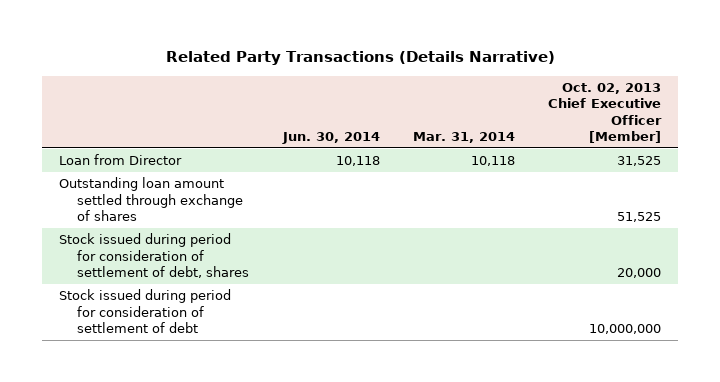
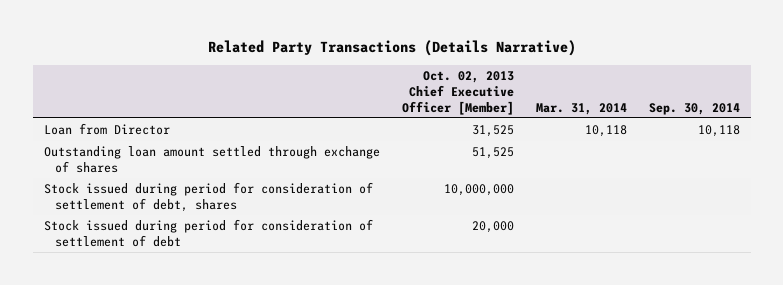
[281,132,380,145] Jun. 30, 2014 -> none
none -> [648,102,740,115] Sep. 30, 2014
[617,268,662,279] 20,000 -> [443,184,514,197] 10,000,000
[589,324,662,335] 10,000,000 -> [471,221,514,234] 20,000

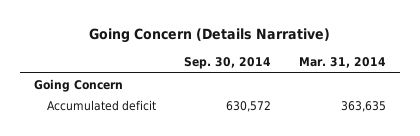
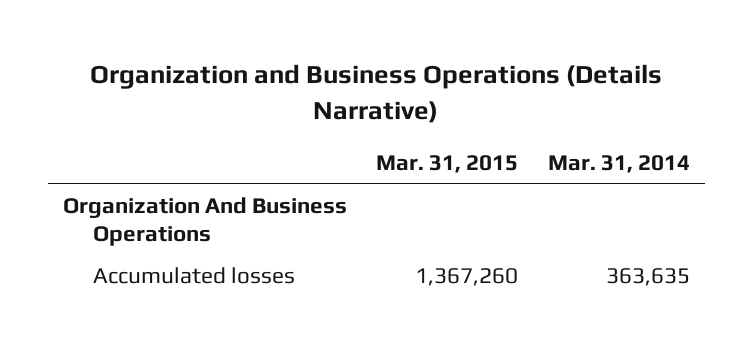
[89,28,331,44] Going Concern (Details Narrative) -> [90,64,663,123] Organization and Business Operations (Details Narrative)
[184,57,272,70] Sep. 30, 2014 -> none
none -> [376,154,519,173] Mar. 31, 2015
[34,79,124,93] Going Concern -> none
none -> [62,197,347,246] Organization And Business Operations
[47,100,157,112] Accumulated deficit -> [92,267,295,285] Accumulated losses

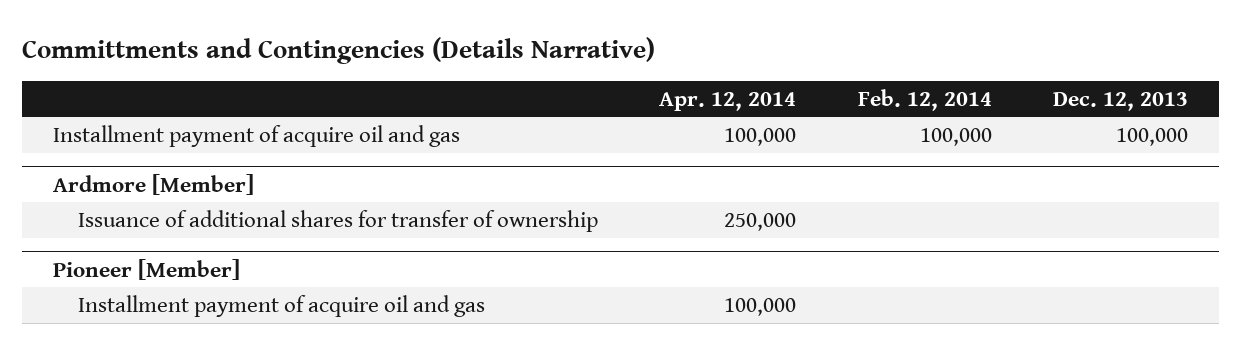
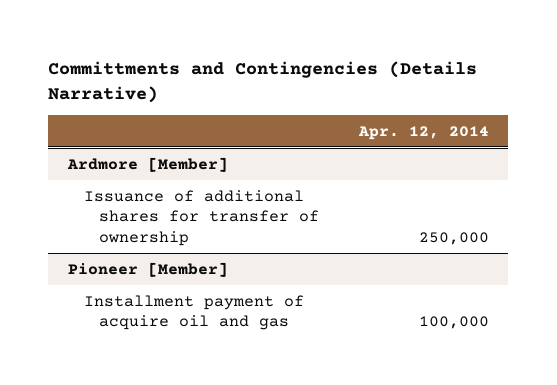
[857,88,992,111] Feb. 12, 2014 -> none
[1053,91,1189,111] Dec. 12, 2013 -> none
[52,124,460,147] Installment payment of acquire oil and gas -> none

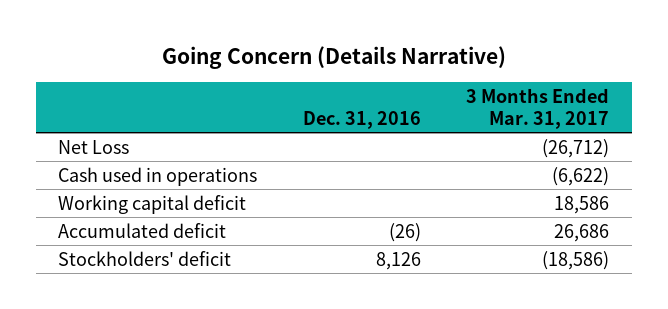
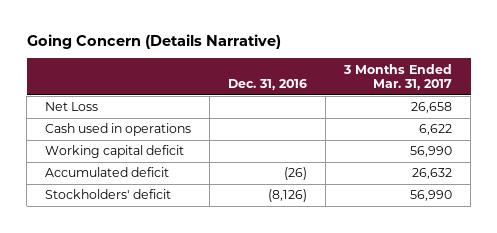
[542,138,610,158] (26,712) -> [411,102,453,114] 26,658
[552,166,610,186] (6,622) -> [419,124,453,136] 6,622
[554,195,610,214] 18,586 -> [410,146,453,158] 56,990
[554,223,610,242] 26,686 -> [412,168,453,180] 26,632
[375,251,421,270] 8,126 -> [268,189,308,203] (8,126)
[542,250,610,270] (18,586) -> [410,190,453,202] 56,990

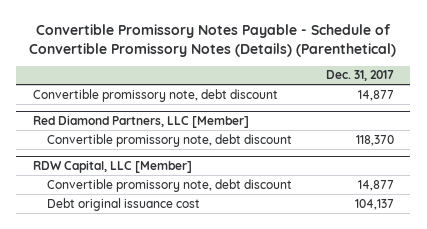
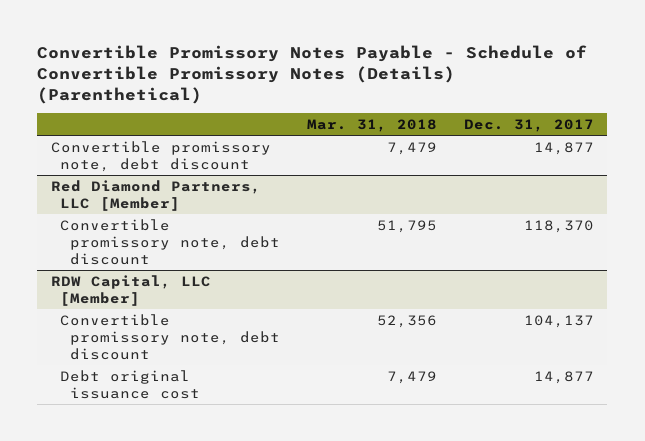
none -> [306,118,437,132] Mar. 31, 2018
[357,179,394,191] 14,877 -> [523,314,594,328] 104,137
[354,198,394,210] 104,137 -> [533,370,594,384] 14,877

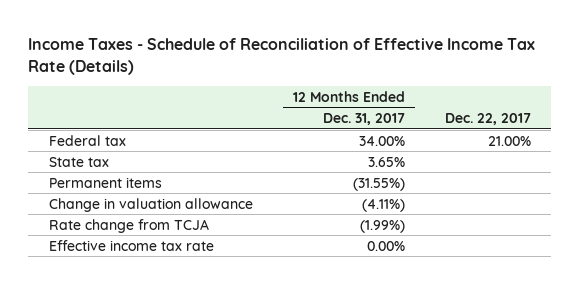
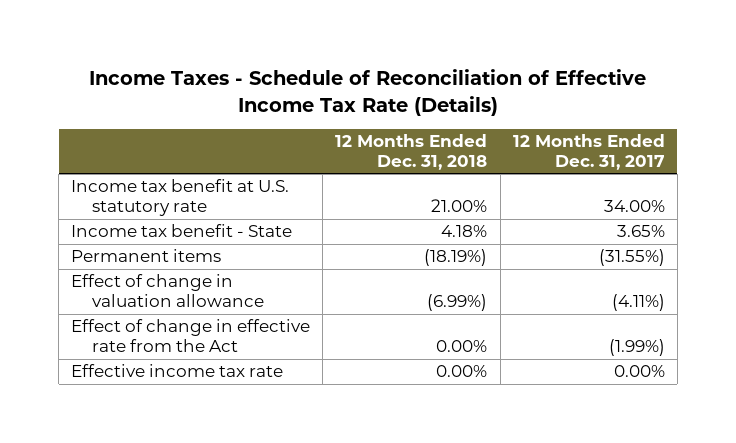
[445,113,532,126] Dec. 22, 2017 -> none
none -> [335,133,488,171] 12 Months Ended Dec. 31, 2018
[48,134,126,146] Federal tax -> [71,179,290,217] Income tax benefit at U.S. statutory rate
[48,156,109,167] State tax -> [71,224,293,238] Income tax benefit - State
[48,197,253,212] Change in valuation allowance -> [71,274,264,308] Effect of change in valuation allowance
[48,218,209,233] Rate change from TCJA -> [71,319,311,353] Effect of change in effective rate from the Act

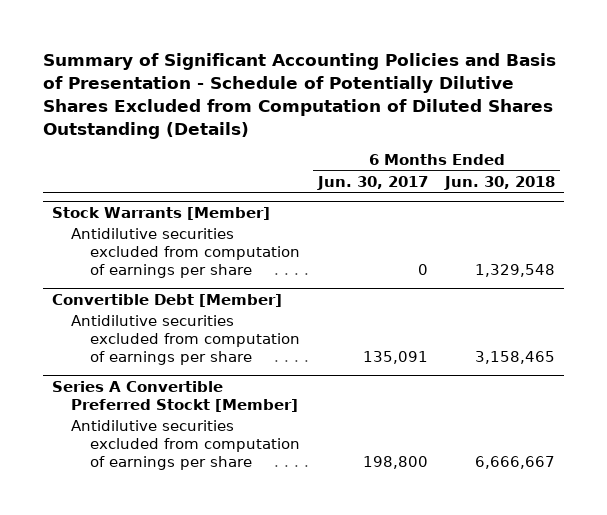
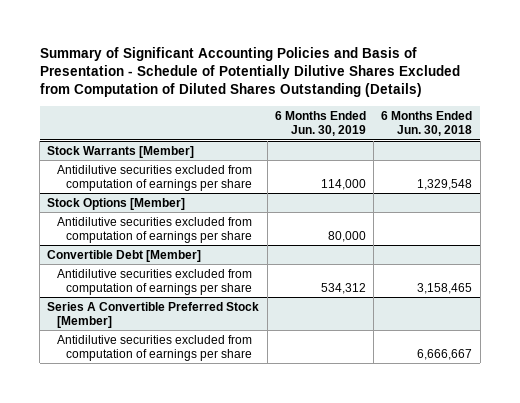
[316,175,428,190] Jun. 30, 2017 -> none
none -> [274,110,366,137] 6 Months Ended Jun. 30, 2019
none -> [47,197,186,210] Stock Options [Member]
none -> [56,216,252,243] Antidilutive securities excluded from computation of earnings per share
[52,381,299,412] Series A Convertible Preferred Stockt [Member] -> [47,301,260,328] Series A Convertible Preferred Stock [Member]

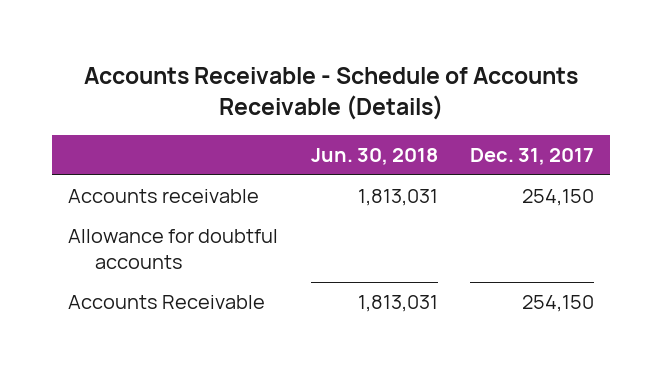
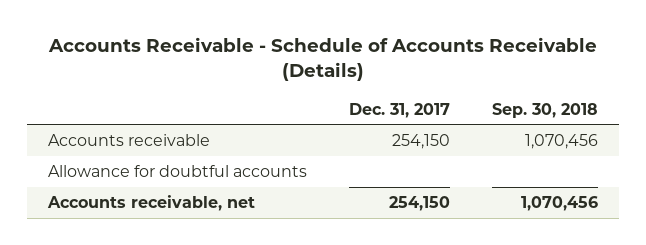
[310,148,438,166] Jun. 30, 2018 -> none
none -> [492,102,599,118] Sep. 30, 2018
[68,295,266,310] Accounts Receivable -> [47,194,256,211] Accounts receivable, net

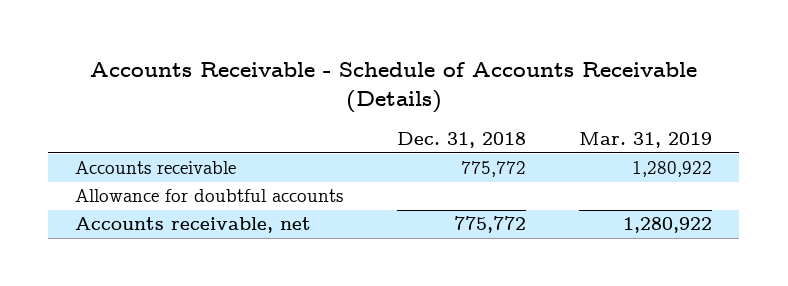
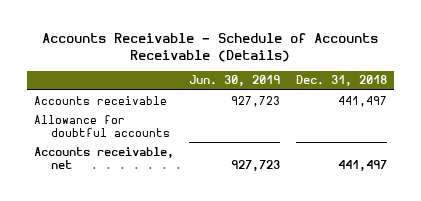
[579,132,713,149] Mar. 31, 2019 -> none
none -> [189,75,281,87] Jun. 30, 2019
[460,161,526,178] 775,772 -> [337,95,387,107] 441,497
[453,216,526,234] 775,772 -> [337,159,387,171] 441,497

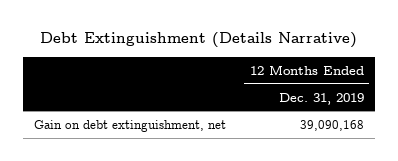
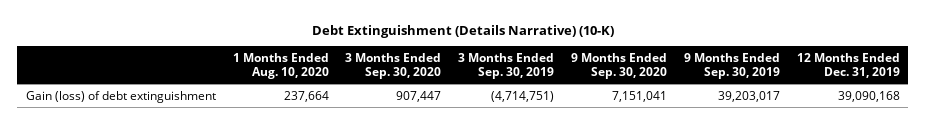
[40,32,358,49] Debt Extinguishment (Details Narrative) -> [311,25,614,39] Debt Extinguishment (Details Narrative) (10-K)
none -> [232,53,329,80] 1 Months Ended Aug. 10, 2020
none -> [345,53,442,80] 3 Months Ended Sep. 30, 2020
none -> [458,53,555,80] 3 Months Ended Sep. 30, 2019
none -> [571,53,668,80] 9 Months Ended Sep. 30, 2020
none -> [683,53,780,80] 9 Months Ended Sep. 30, 2019
[34,120,227,133] Gain on debt extinguishment, net -> [25,90,216,103] Gain (loss) of debt extinguishment

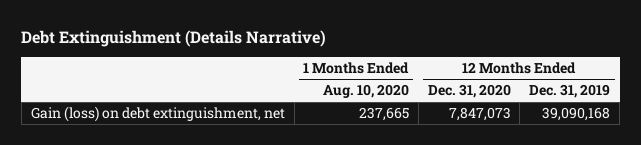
[311,25,614,39] Debt Extinguishment (Details Narrative) (10-K) -> [21,30,327,48] Debt Extinguishment (Details Narrative)
[345,53,442,80] 3 Months Ended Sep. 30, 2020 -> none
[458,53,555,80] 3 Months Ended Sep. 30, 2019 -> none
[571,53,668,80] 9 Months Ended Sep. 30, 2020 -> none
[683,53,780,80] 9 Months Ended Sep. 30, 2019 -> none
none -> [427,84,511,99] Dec. 31, 2020
[25,90,216,103] Gain (loss) of debt extinguishment -> [30,106,285,123] Gain (loss) on debt extinguishment, net
[283,90,329,102] 237,664 -> [358,107,409,122] 237,665

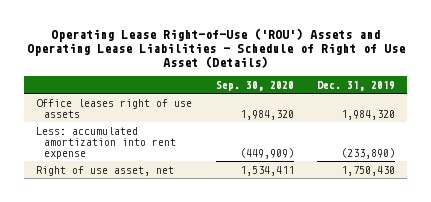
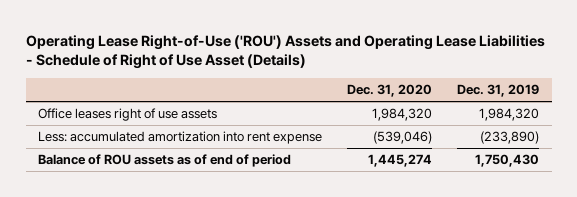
[215,80,294,91] Sep. 30, 2020 -> none
none -> [347,84,433,98] Dec. 31, 2020
[36,165,175,176] Right of use asset, net -> [38,154,292,168] Balance of ROU assets as of end of period

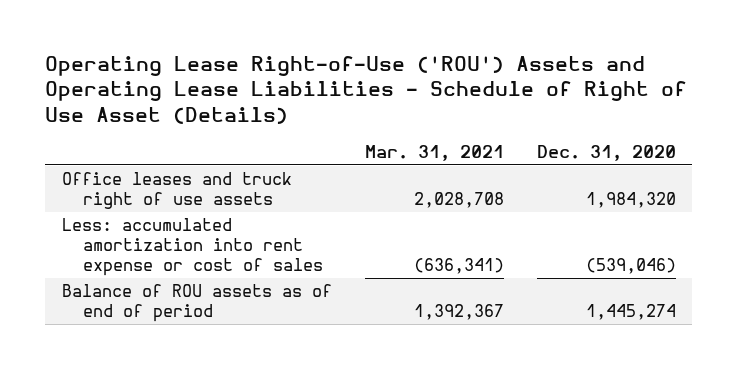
[457,84,540,98] Dec. 31, 2019 -> none
none -> [364,144,504,161] Mar. 31, 2021
[38,108,218,122] Office leases right of use assets -> [61,172,292,210] Office leases and truck right of use assets
[38,131,323,145] Less: accumulated amortization into rent expense -> [61,218,323,276] Less: accumulated amortization into rent expense or cost of sales

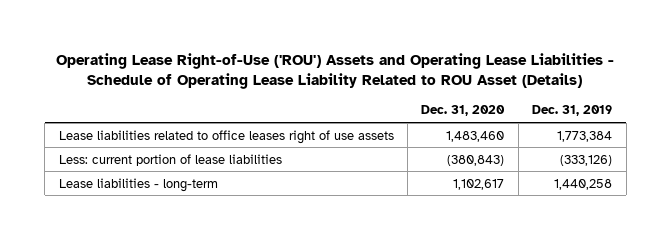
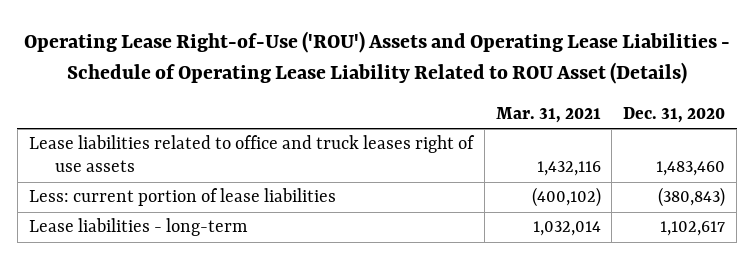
[532,105,613,117] Dec. 31, 2019 -> none
none -> [495,106,601,123] Mar. 31, 2021
[58,129,394,144] Lease liabilities related to office leases right of use assets -> [28,135,475,173] Lease liabilities related to office and truck leases right of use assets

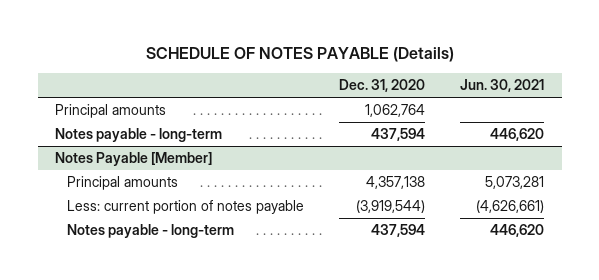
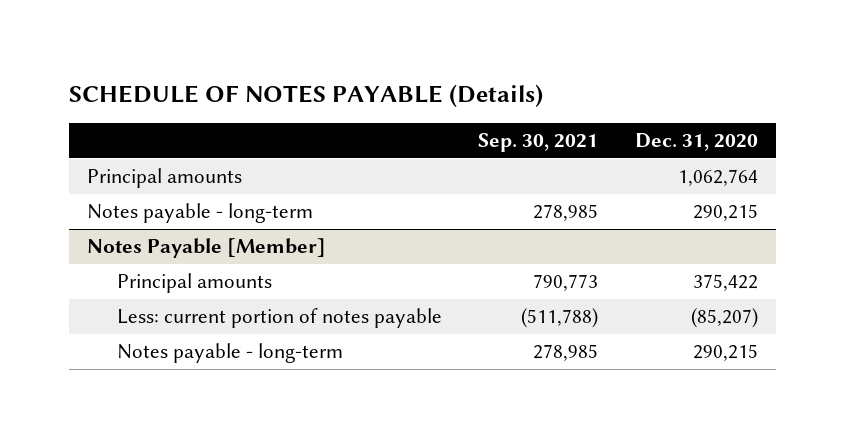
[460,79,545,93] Jun. 30, 2021 -> none
none -> [478,133,599,153] Sep. 30, 2021
[371,128,426,142] 437,594 -> [692,204,758,222] 290,215
[366,176,426,190] 4,357,138 -> [692,274,758,292] 375,422
[356,200,426,214] (3,919,544) -> [690,308,758,329] (85,207)
[371,224,426,238] 437,594 -> [692,344,758,362] 290,215

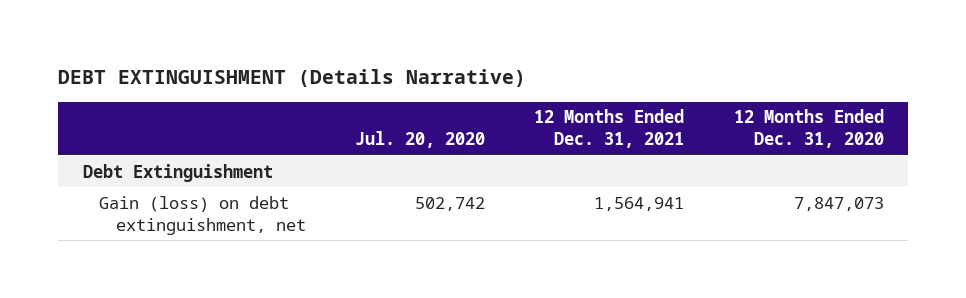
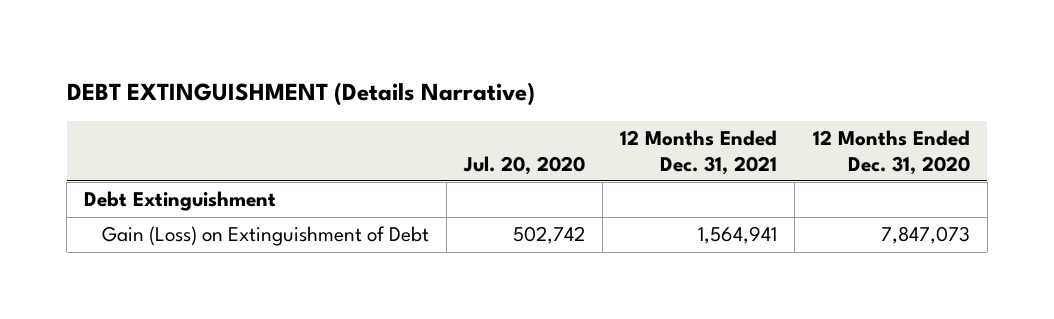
[99,195,306,235] Gain (loss) on debt extinguishment, net -> [101,226,429,247] Gain (Loss) on Extinguishment of Debt

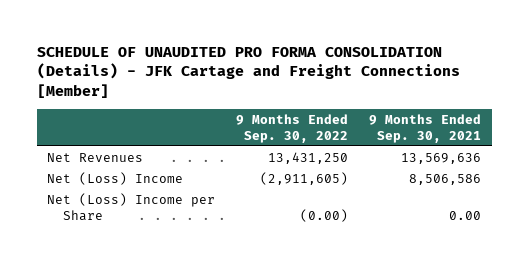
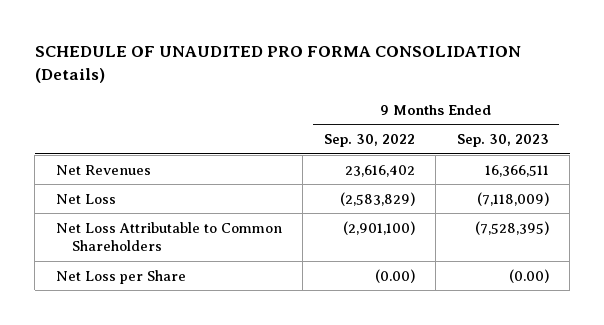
[36,46,460,98] SCHEDULE OF UNAUDITED PRO FORMA CONSOLIDATION (Details) - JFK Cartage and Freight Connections [Member] -> [34,46,521,84] SCHEDULE OF UNAUDITED PRO FORMA CONSOLIDATION (Details)
[369,113,482,143] 9 Months Ended Sep. 30, 2021 -> none
none -> [456,134,549,148] Sep. 30, 2023
[268,152,349,165] 13,431,250 -> [344,164,415,177] 23,616,402
[47,172,184,186] Net (Loss) Income -> [55,193,116,204] Net Loss
[260,172,349,186] (2,911,605) -> [339,191,415,206] (2,583,829)
none -> [55,221,282,252] Net Loss Attributable to Common Shareholders
[47,193,216,222] Net (Loss) Income per Share -> [55,269,186,284] Net Loss per Share

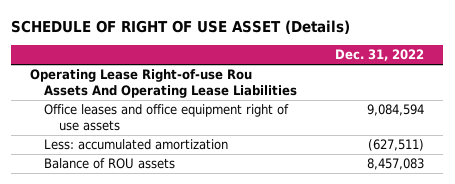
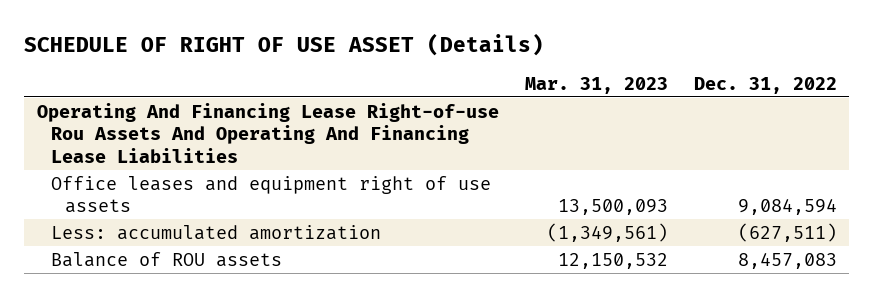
none -> [524,76,668,94] Mar. 31, 2023
[30,69,298,98] Operating Lease Right-of-use Rou Assets And Operating Lease Liabilities -> [37,102,500,163] Operating And Financing Lease Right-of-use Rou Assets And Operating And Financing Lease Liabilities
[44,104,290,131] Office leases and office equipment right of use assets -> [50,175,491,214] Office leases and equipment right of use assets

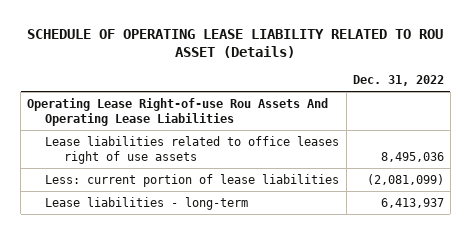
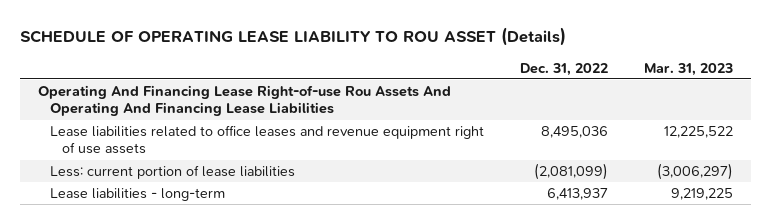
[27,28,444,58] SCHEDULE OF OPERATING LEASE LIABILITY RELATED TO ROU ASSET (Details) -> [20,27,567,47] SCHEDULE OF OPERATING LEASE LIABILITY TO ROU ASSET (Details)
none -> [644,62,734,76] Mar. 31, 2023
[27,97,329,126] Operating Lease Right-of-use Rou Assets And Operating Lease Liabilities -> [38,84,452,117] Operating And Financing Lease Right-of-use Rou Assets And Operating And Financing Lease Liabilities
[45,135,340,164] Lease liabilities related to office leases right of use assets -> [50,124,485,155] Lease liabilities related to office leases and revenue equipment right of use assets

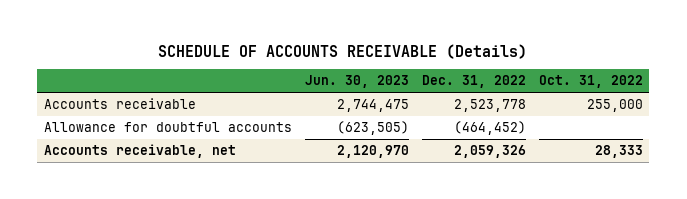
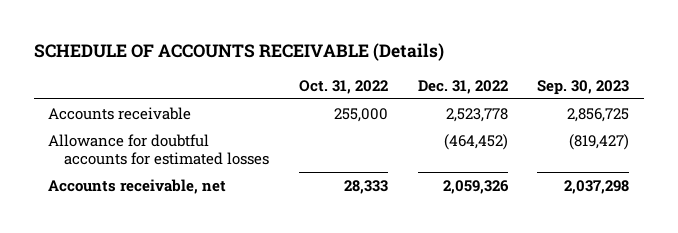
[304,75,409,89] Jun. 30, 2023 -> none
none -> [537,80,630,96] Sep. 30, 2023
[43,122,292,133] Allowance for doubtful accounts -> [48,133,270,165] Allowance for doubtful accounts for estimated losses

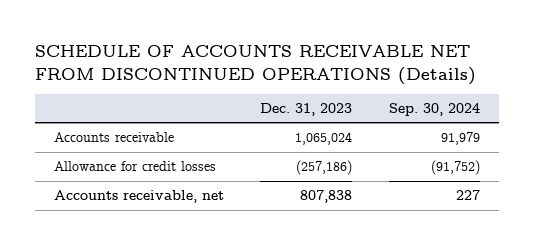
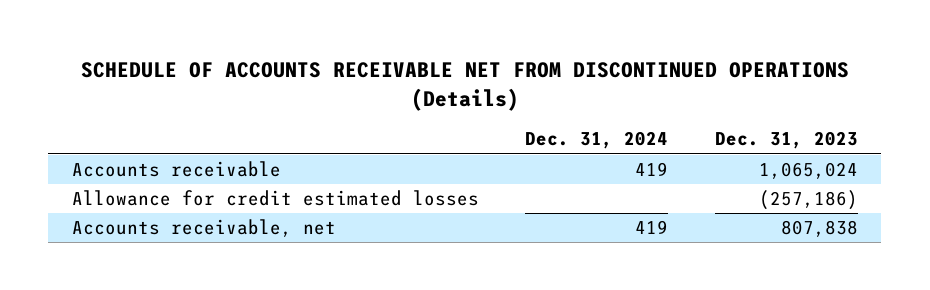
[389,103,481,117] Sep. 30, 2024 -> none
none -> [525,131,669,150] Dec. 31, 2024
[53,161,216,172] Allowance for credit losses -> [71,190,479,207] Allowance for credit estimated losses

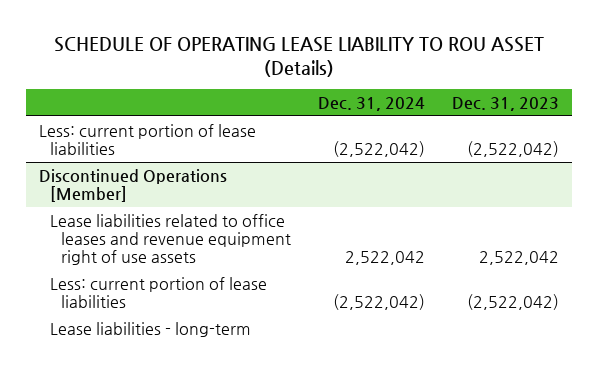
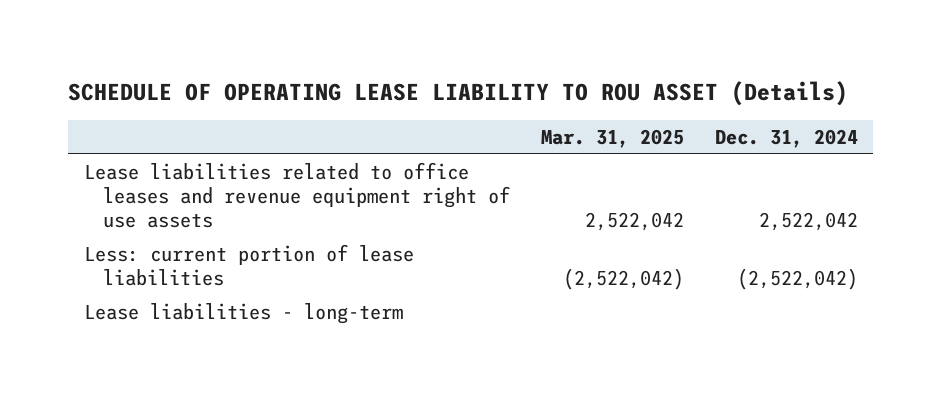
[451,96,559,111] Dec. 31, 2023 -> none
none -> [541,129,685,149] Mar. 31, 2025
[39,123,257,155] Less: current portion of lease liabilities -> none
[39,168,228,202] Discontinued Operations [Member] -> none

